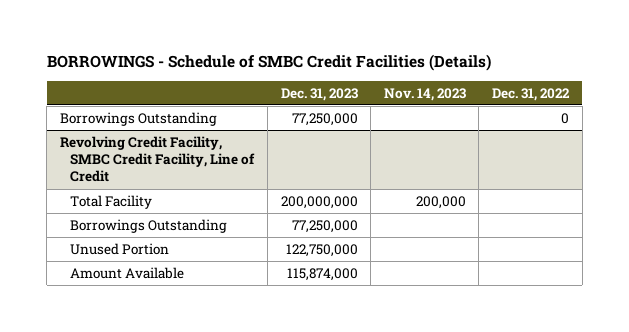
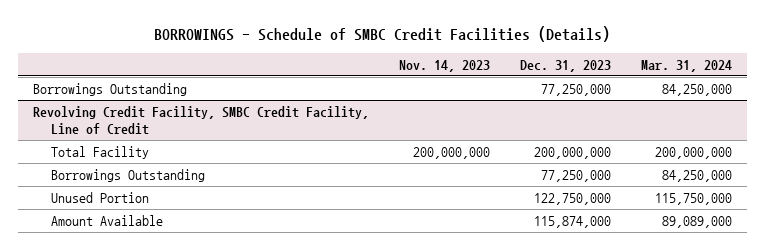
[492,87,571,101] Dec. 31, 2022 -> none
none -> [641,59,733,72] Mar. 31, 2024
[415,195,466,209] 200,000 -> [412,146,490,159] 200,000,000

